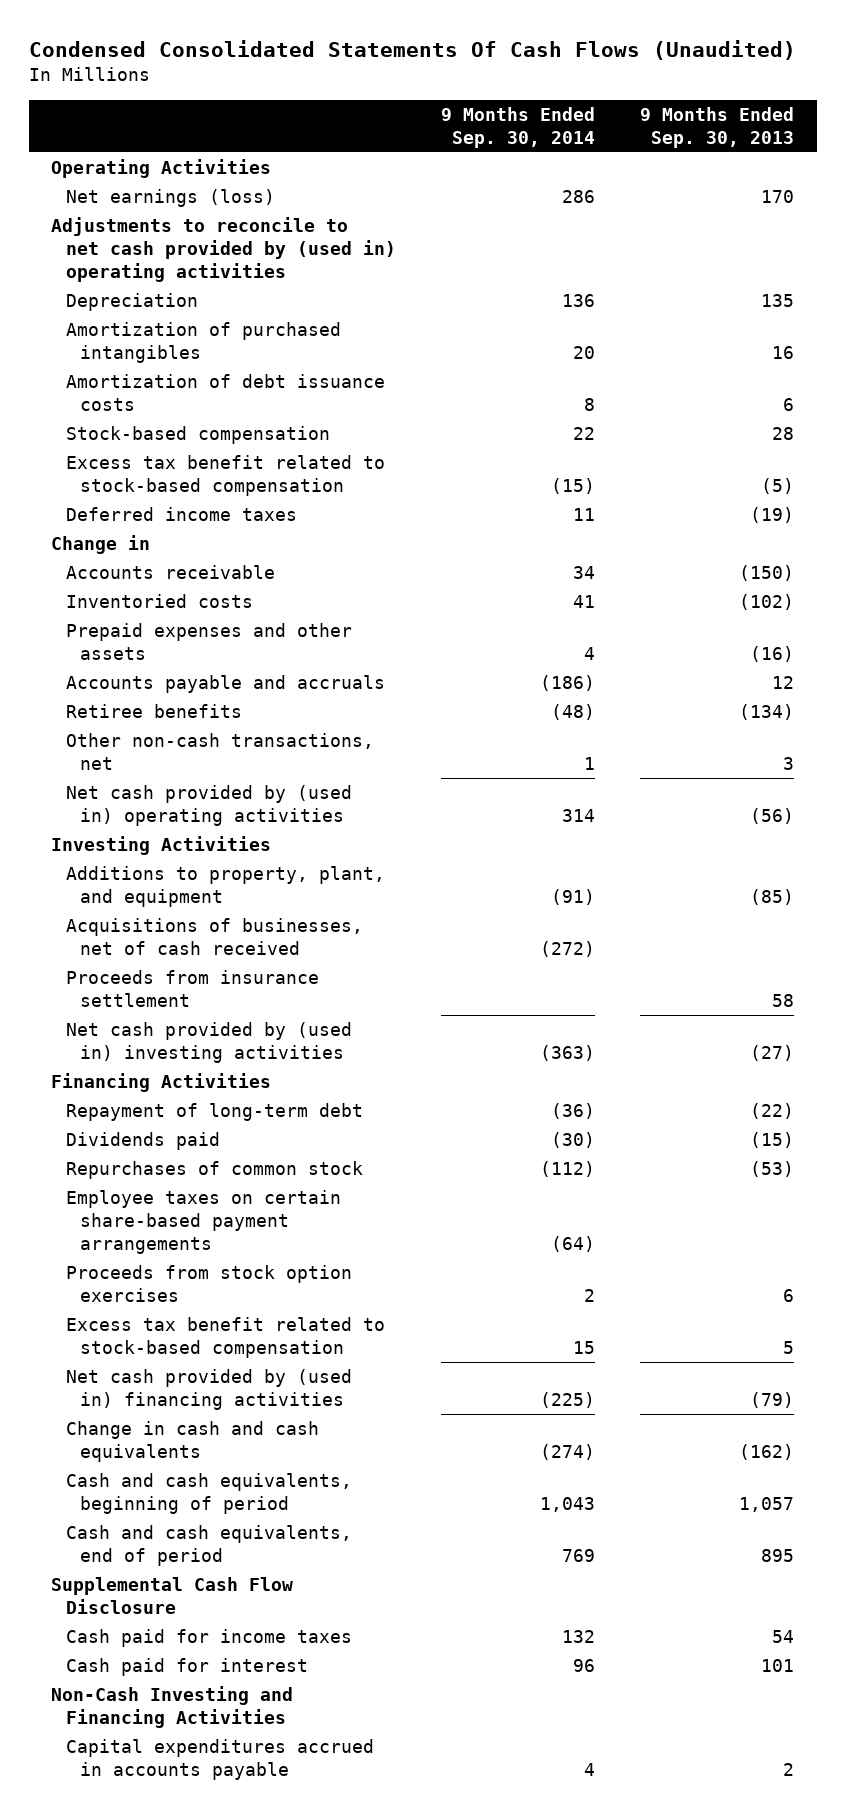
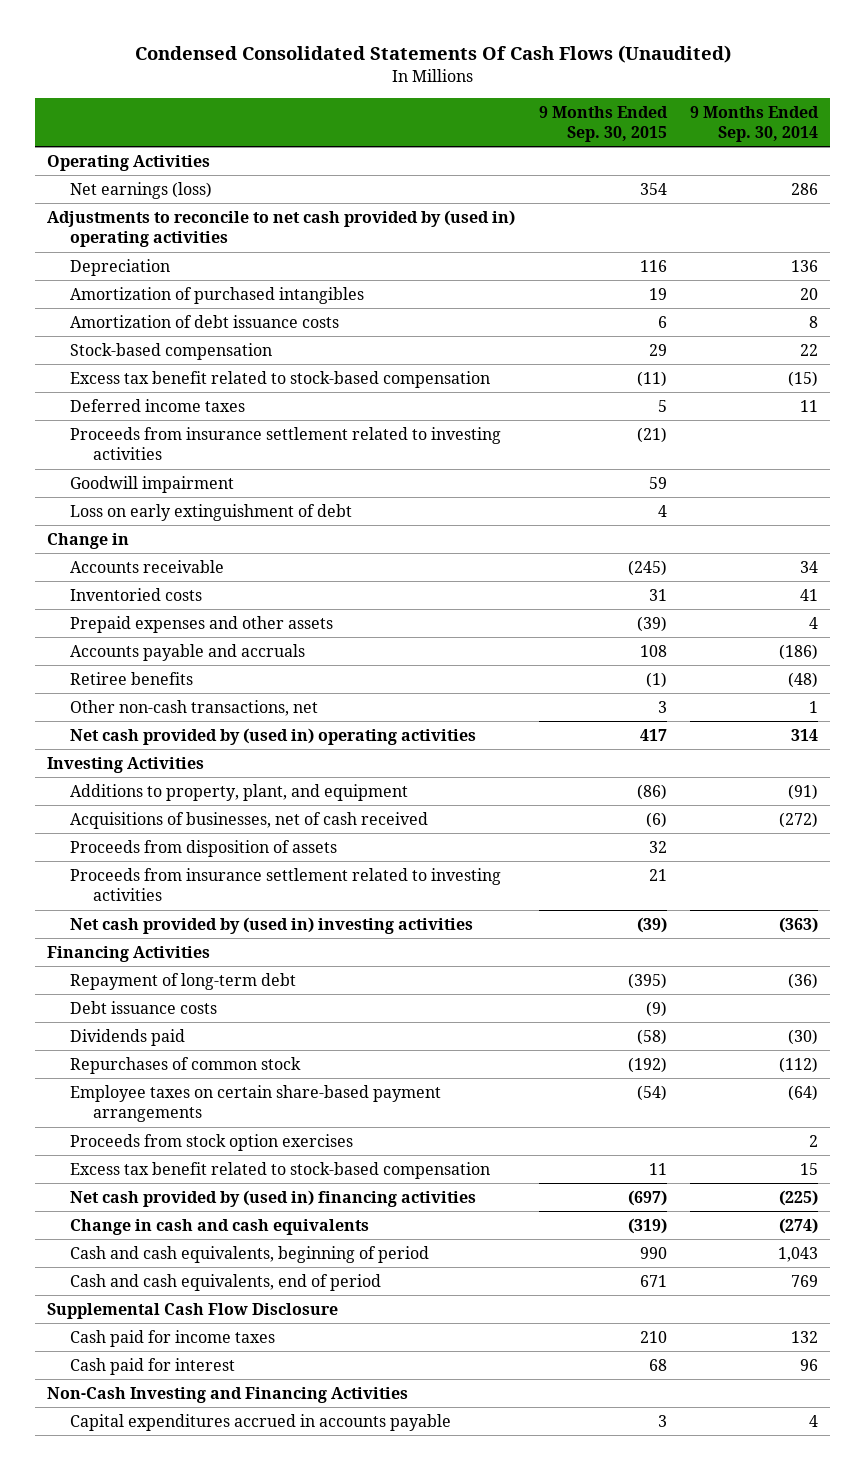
[640,106,795,148] 9 Months Ended Sep. 30, 2013 -> none
none -> [538,105,668,143] 9 Months Ended Sep. 30, 2015
none -> [70,426,502,461] Proceeds from insurance settlement related to investing activities
none -> [70,475,235,493] Goodwill impairment
none -> [70,503,353,521] Loss on early extinguishment of debt
none -> [70,839,338,857] Proceeds from disposition of assets
[65,970,319,1008] Proceeds from insurance settlement -> [70,867,502,902] Proceeds from insurance settlement related to investing activities
none -> [70,1000,218,1014] Debt issuance costs

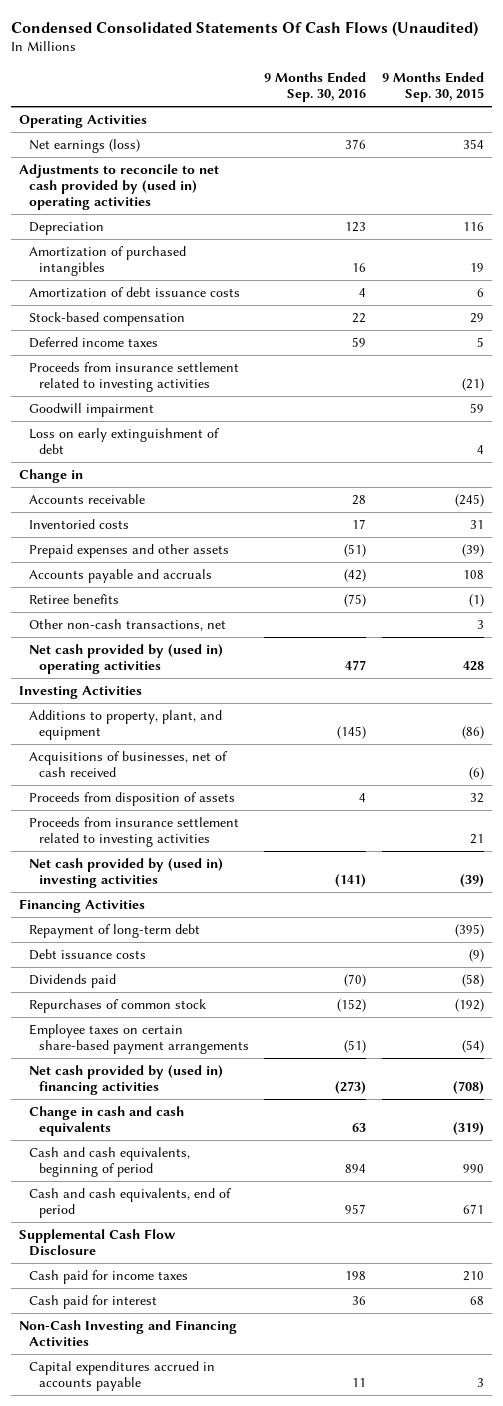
[689,105,819,143] 9 Months Ended Sep. 30, 2014 -> none
none -> [264,72,367,103] 9 Months Ended Sep. 30, 2016
[70,370,491,388] Excess tax benefit related to stock-based compensation -> none
[639,728,667,741] 417 -> [463,661,485,672] 428
[70,1133,354,1151] Proceeds from stock option exercises -> none
[70,1161,491,1179] Excess tax benefit related to stock-based compensation -> none
[627,1189,667,1206] (697) -> [453,1081,485,1095] (708)

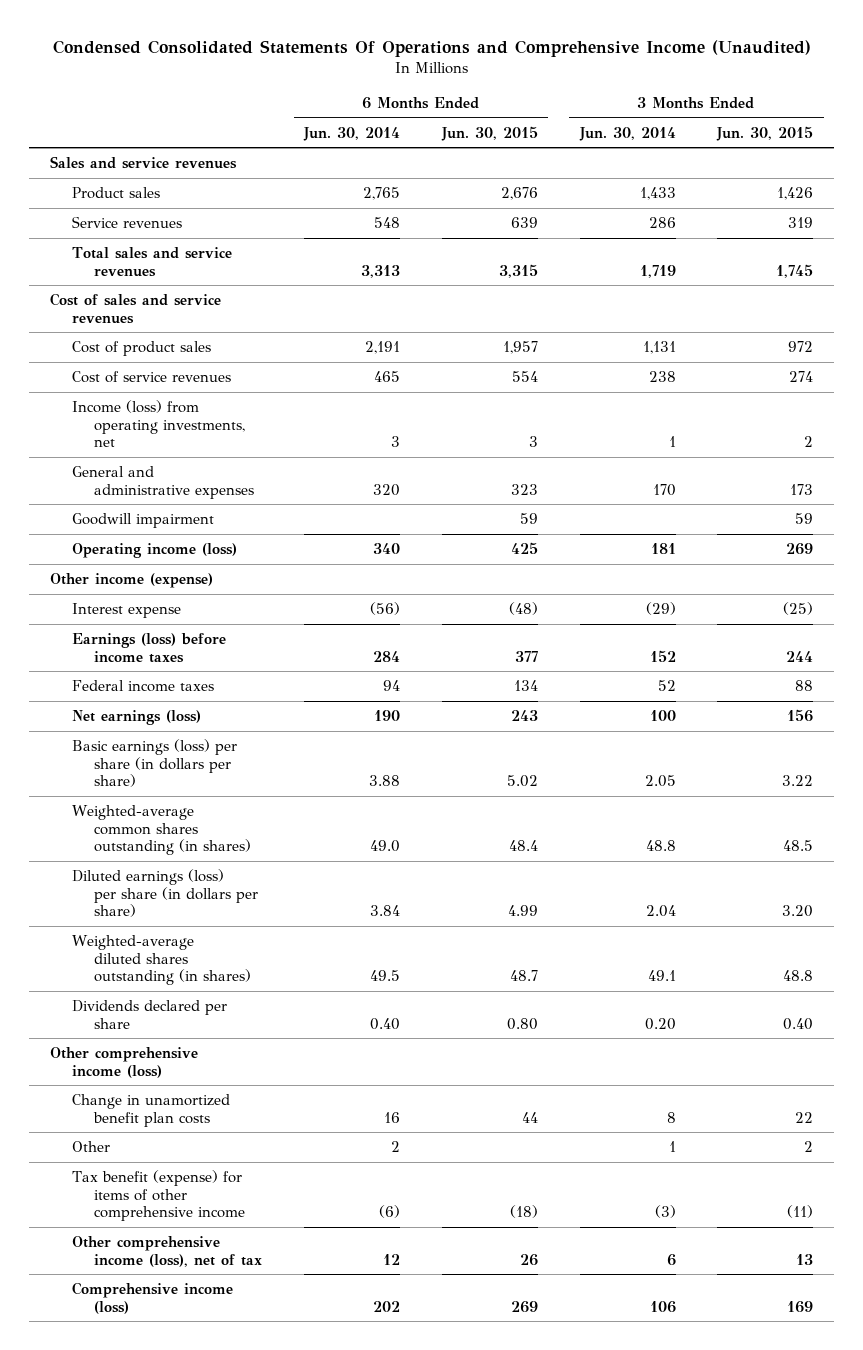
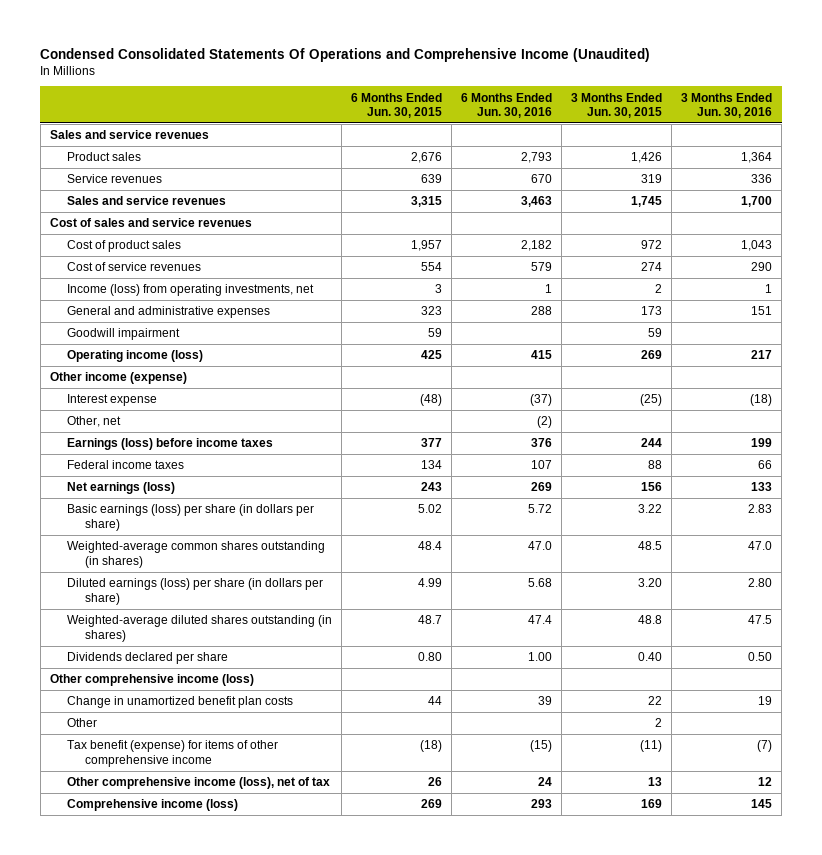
[303,126,401,141] Jun. 30, 2014 -> none
[578,126,676,141] Jun. 30, 2014 -> none
none -> [461,92,553,118] 6 Months Ended Jun. 30, 2016
none -> [681,92,773,118] 3 Months Ended Jun. 30, 2016
[72,246,233,277] Total sales and service revenues -> [67,196,227,206] Sales and service revenues
none -> [67,416,122,428] Other, net

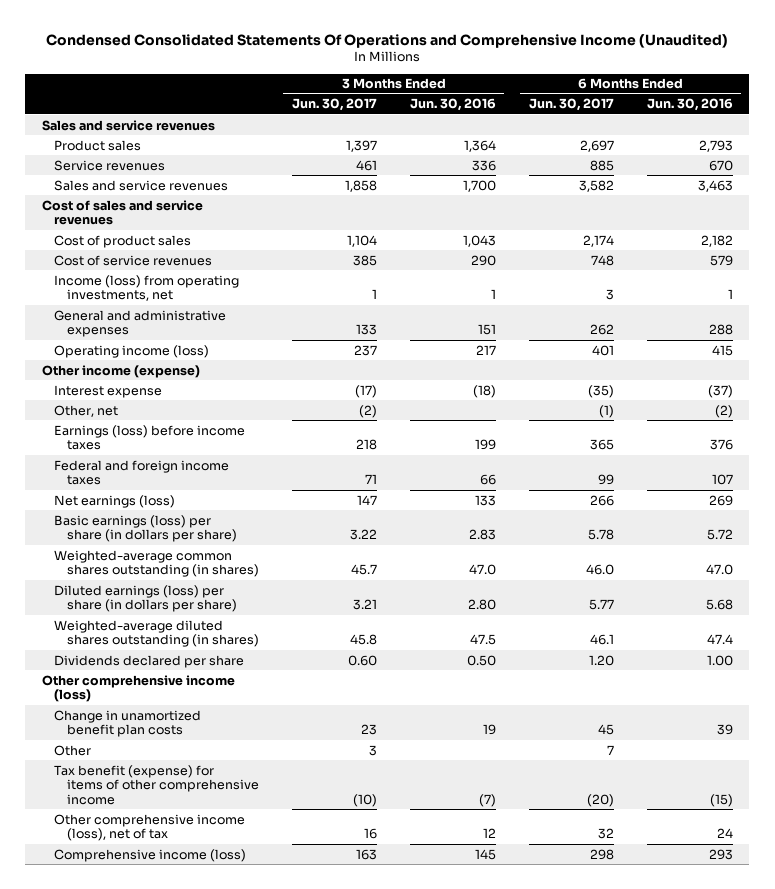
[351,92,443,118] 6 Months Ended Jun. 30, 2015 -> none
[571,92,663,118] 3 Months Ended Jun. 30, 2015 -> none
none -> [291,98,377,112] Jun. 30, 2017
none -> [528,98,614,112] Jun. 30, 2017
[67,328,181,341] Goodwill impairment -> none
[67,460,185,470] Federal income taxes -> [54,459,230,486] Federal and foreign income taxes

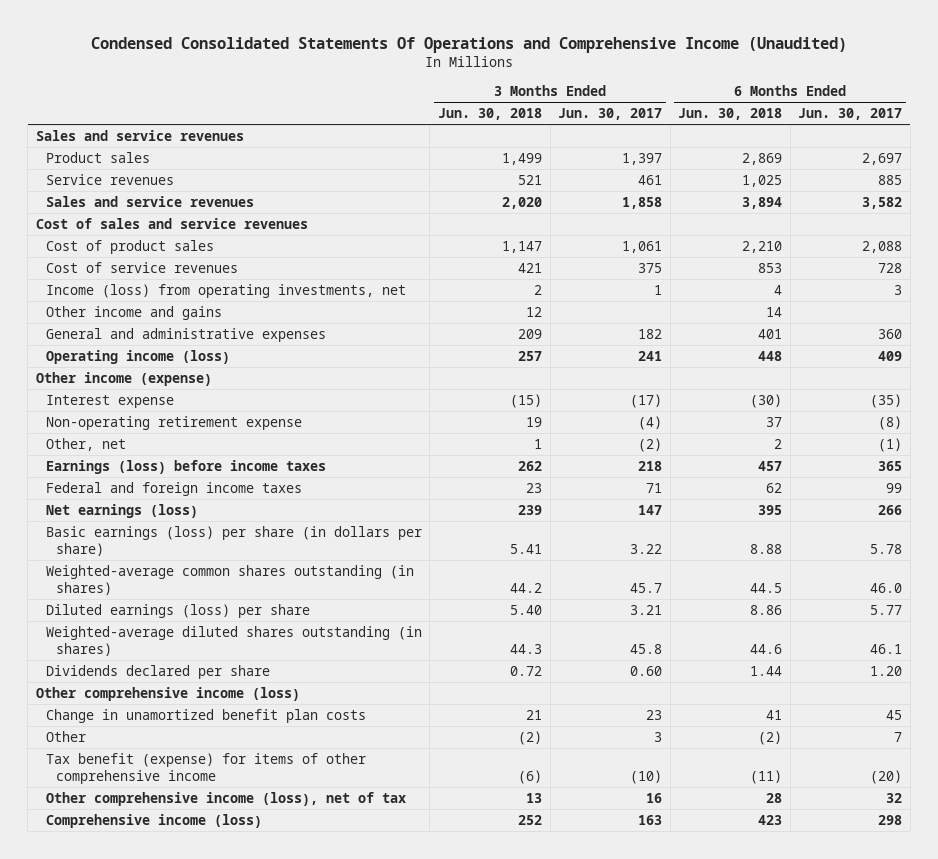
[409,98,496,112] Jun. 30, 2016 -> none
[646,98,733,112] Jun. 30, 2016 -> none
none -> [437,108,542,121] Jun. 30, 2018
none -> [678,108,783,121] Jun. 30, 2018
[346,234,377,247] 1,104 -> [622,240,663,253] 1,061
[582,234,614,247] 2,174 -> [862,240,903,253] 2,088
[352,254,377,266] 385 -> [638,262,663,273] 375
[590,254,614,266] 748 -> [878,262,903,273] 728
none -> [45,305,222,320] Other income and gains
[355,324,377,336] 133 -> [638,328,663,339] 182
[589,324,614,336] 262 -> [878,328,903,339] 360
[353,344,377,356] 237 -> [638,350,663,361] 241
[591,344,614,356] 401 -> [878,350,903,361] 409
none -> [45,415,302,430] Non-operating retirement expense
[54,584,237,613] Diluted earnings (loss) per share (in dollars per share) -> [45,603,310,618] Diluted earnings (loss) per share

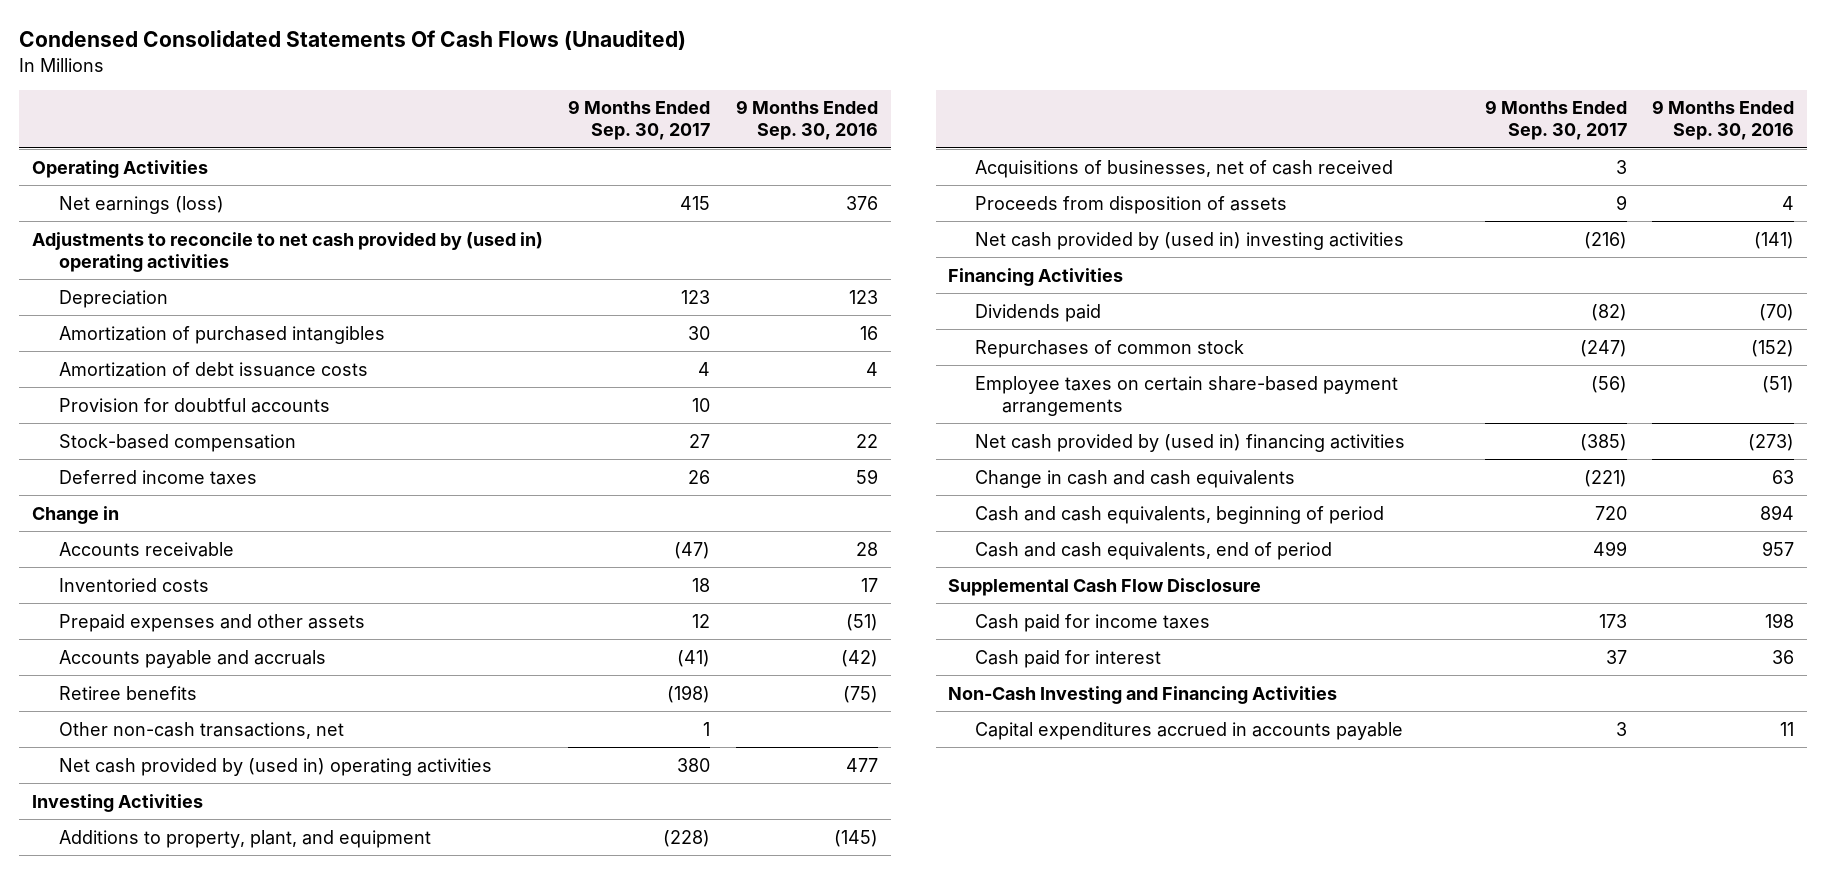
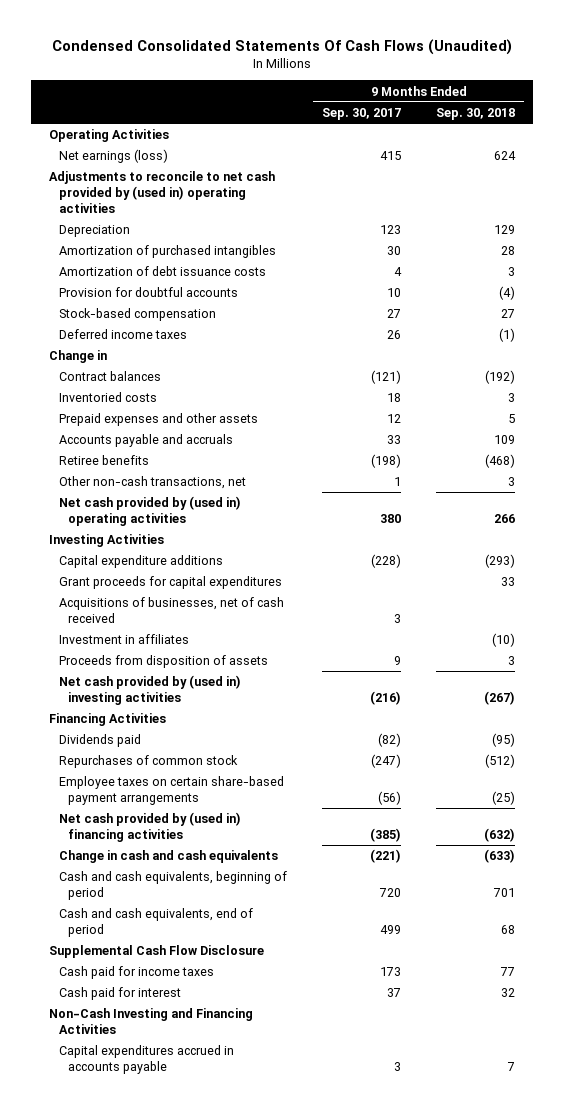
[735,100,878,141] 9 Months Ended Sep. 30, 2016 -> none
none -> [436,108,516,121] Sep. 30, 2018
[58,541,234,557] Accounts receivable -> none
none -> [58,371,161,382] Contract balances
[677,649,711,667] (41) -> [386,435,401,445] 33
[58,829,431,848] Additions to property, plant, and equipment -> [58,555,223,569] Capital expenditure additions
none -> [58,576,282,590] Grant proceeds for capital expenditures
none -> [58,634,189,645] Investment in affiliates

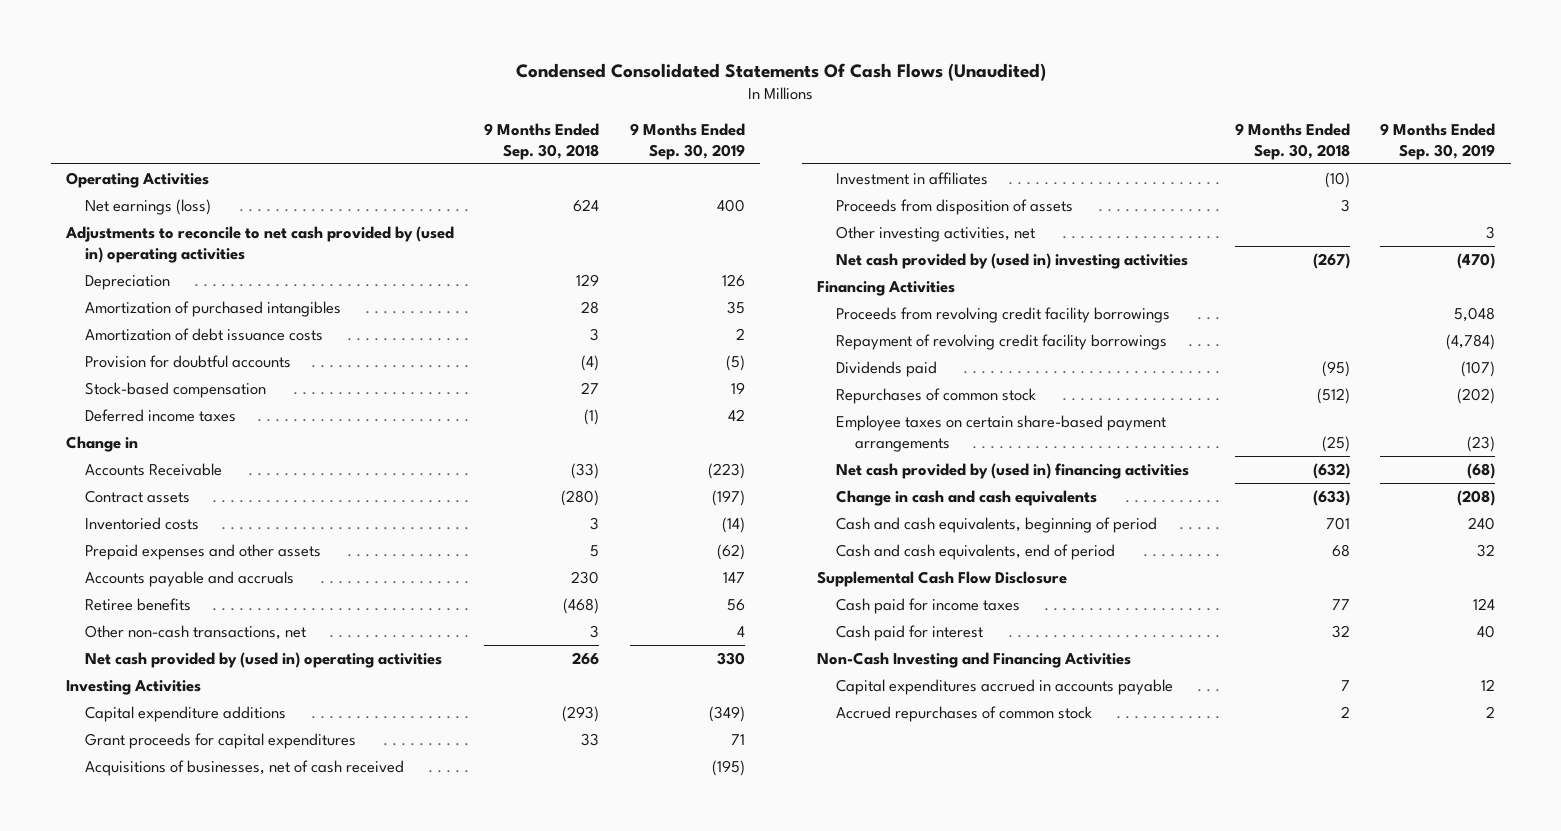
[321,108,401,121] Sep. 30, 2017 -> none
none -> [629,123,745,160] 9 Months Ended Sep. 30, 2019
[58,371,161,382] Contract balances -> none
none -> [85,463,223,477] Accounts Receivable
none -> [85,490,191,504] Contract assets
[494,435,516,445] 109 -> [571,571,600,585] 230
none -> [836,226,1036,243] Other investing activities, net
none -> [836,307,1171,324] Proceeds from revolving credit facility borrowings
none -> [836,334,1168,351] Repayment of revolving credit facility borrowings
none -> [836,706,1093,723] Accrued repurchases of common stock

